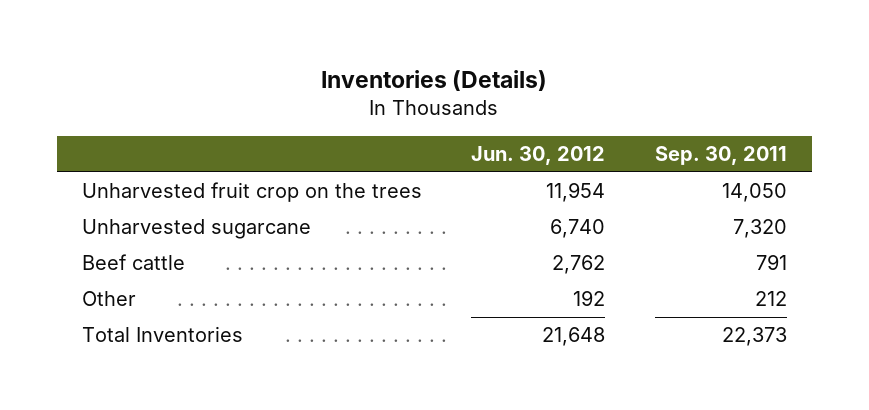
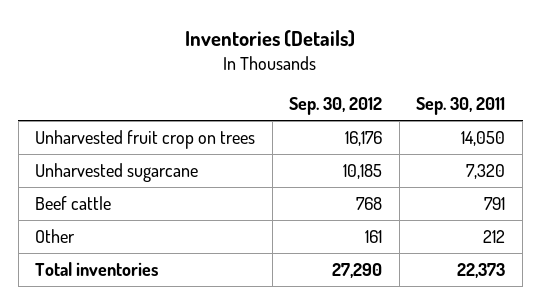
[471,145,606,165] Jun. 30, 2012 -> none
none -> [289,97,383,116] Sep. 30, 2012
[81,182,422,203] Unharvested fruit crop on the trees -> [35,129,256,149] Unharvested fruit crop on trees
[81,326,243,343] Total Inventories -> [35,261,159,276] Total inventories

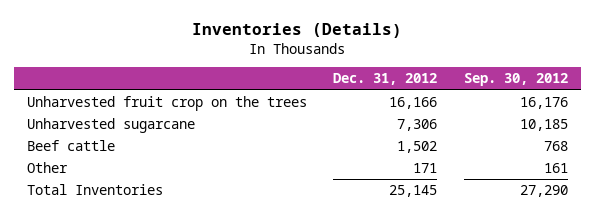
[416,97,506,116] Sep. 30, 2011 -> none
none -> [333,73,438,86] Dec. 31, 2012
[35,129,256,149] Unharvested fruit crop on trees -> [26,96,307,112] Unharvested fruit crop on the trees
[35,261,159,276] Total inventories -> [26,184,163,196] Total Inventories

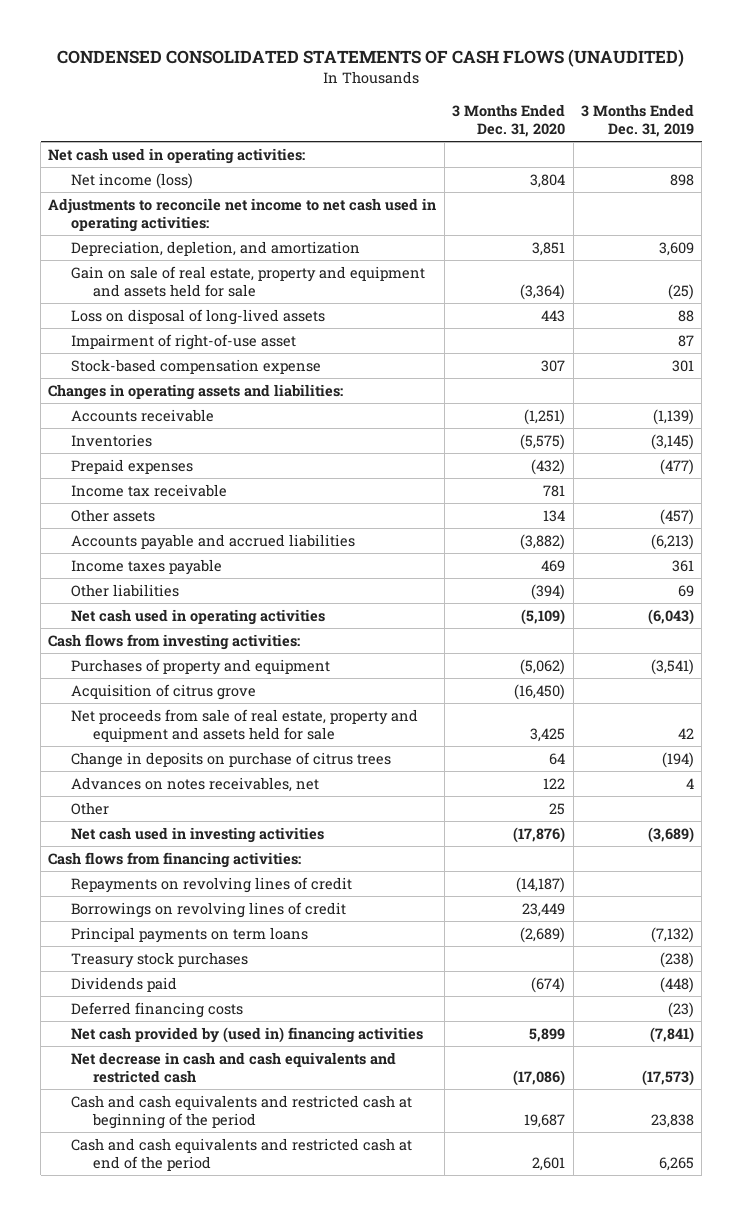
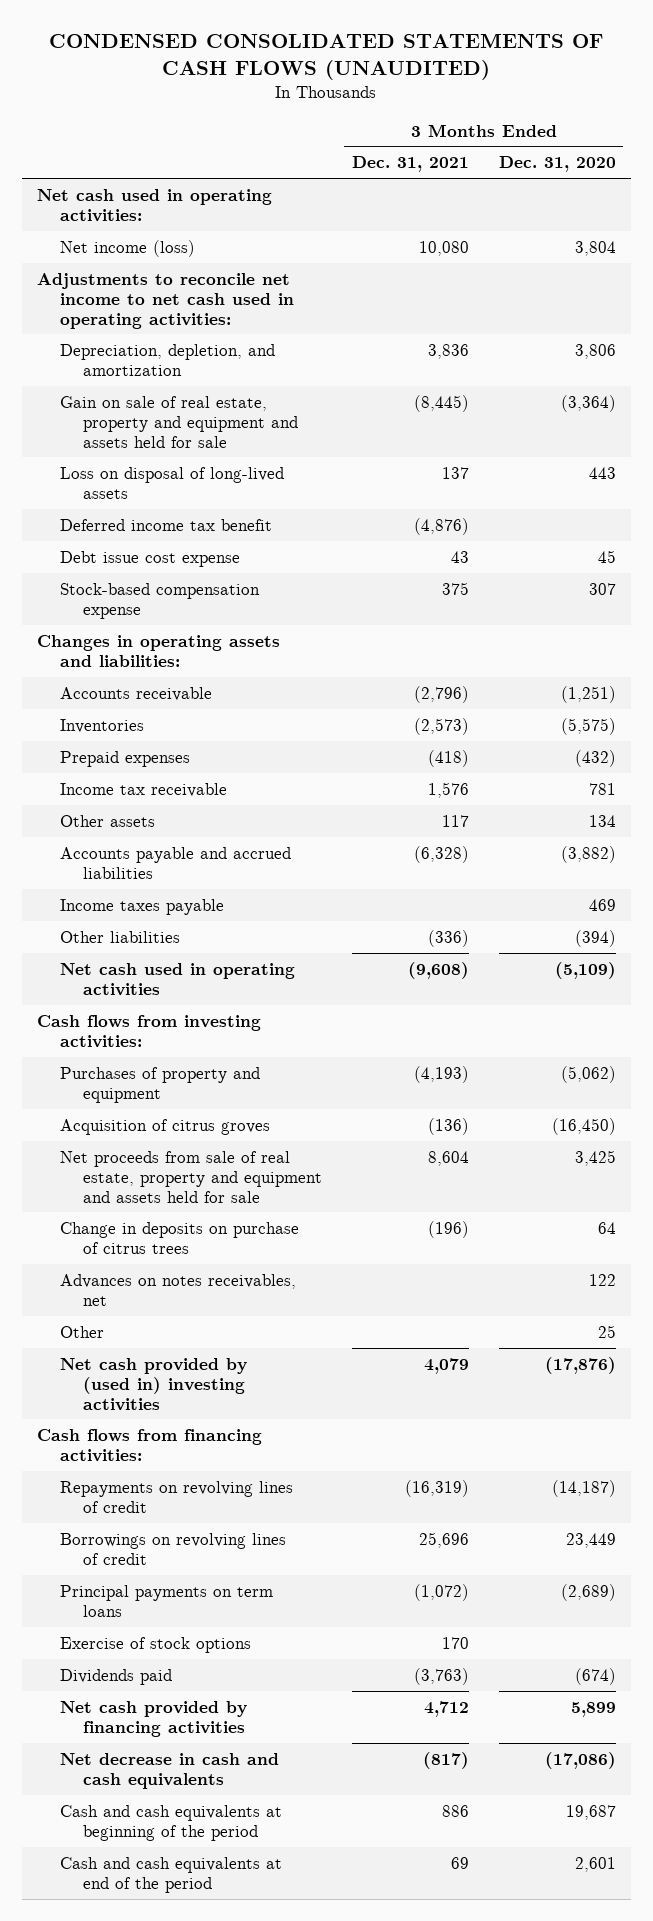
[580,103,694,138] 3 Months Ended Dec. 31, 2019 -> none
none -> [351,156,469,173] Dec. 31, 2021
[532,241,566,256] 3,851 -> [574,343,616,359] 3,806
[70,333,296,350] Impairment of right-of-use asset -> none
none -> [59,518,272,531] Deferred income tax benefit
none -> [59,550,240,567] Debt issue cost expense
[70,683,256,700] Acquisition of citrus grove -> [59,1118,270,1135] Acquisition of citrus groves
[70,826,324,843] Net cash used in investing activities -> [59,1357,247,1411] Net cash provided by (used in) investing activities
[70,951,248,968] Treasury stock purchases -> none
none -> [59,1636,251,1653] Exercise of stock options
[70,1001,243,1018] Deferred financing costs -> none
[70,1026,423,1043] Net cash provided by (used in) financing activities -> [59,1700,247,1737] Net cash provided by financing activities
[70,1051,396,1084] Net decrease in cash and cash equivalents and restricted cash -> [59,1752,279,1789] Net decrease in cash and cash equivalents
[70,1094,412,1130] Cash and cash equivalents and restricted cash at beginning of the period -> [59,1804,282,1841] Cash and cash equivalents at beginning of the period
[70,1137,412,1172] Cash and cash equivalents and restricted cash at end of the period -> [59,1856,282,1893] Cash and cash equivalents at end of the period

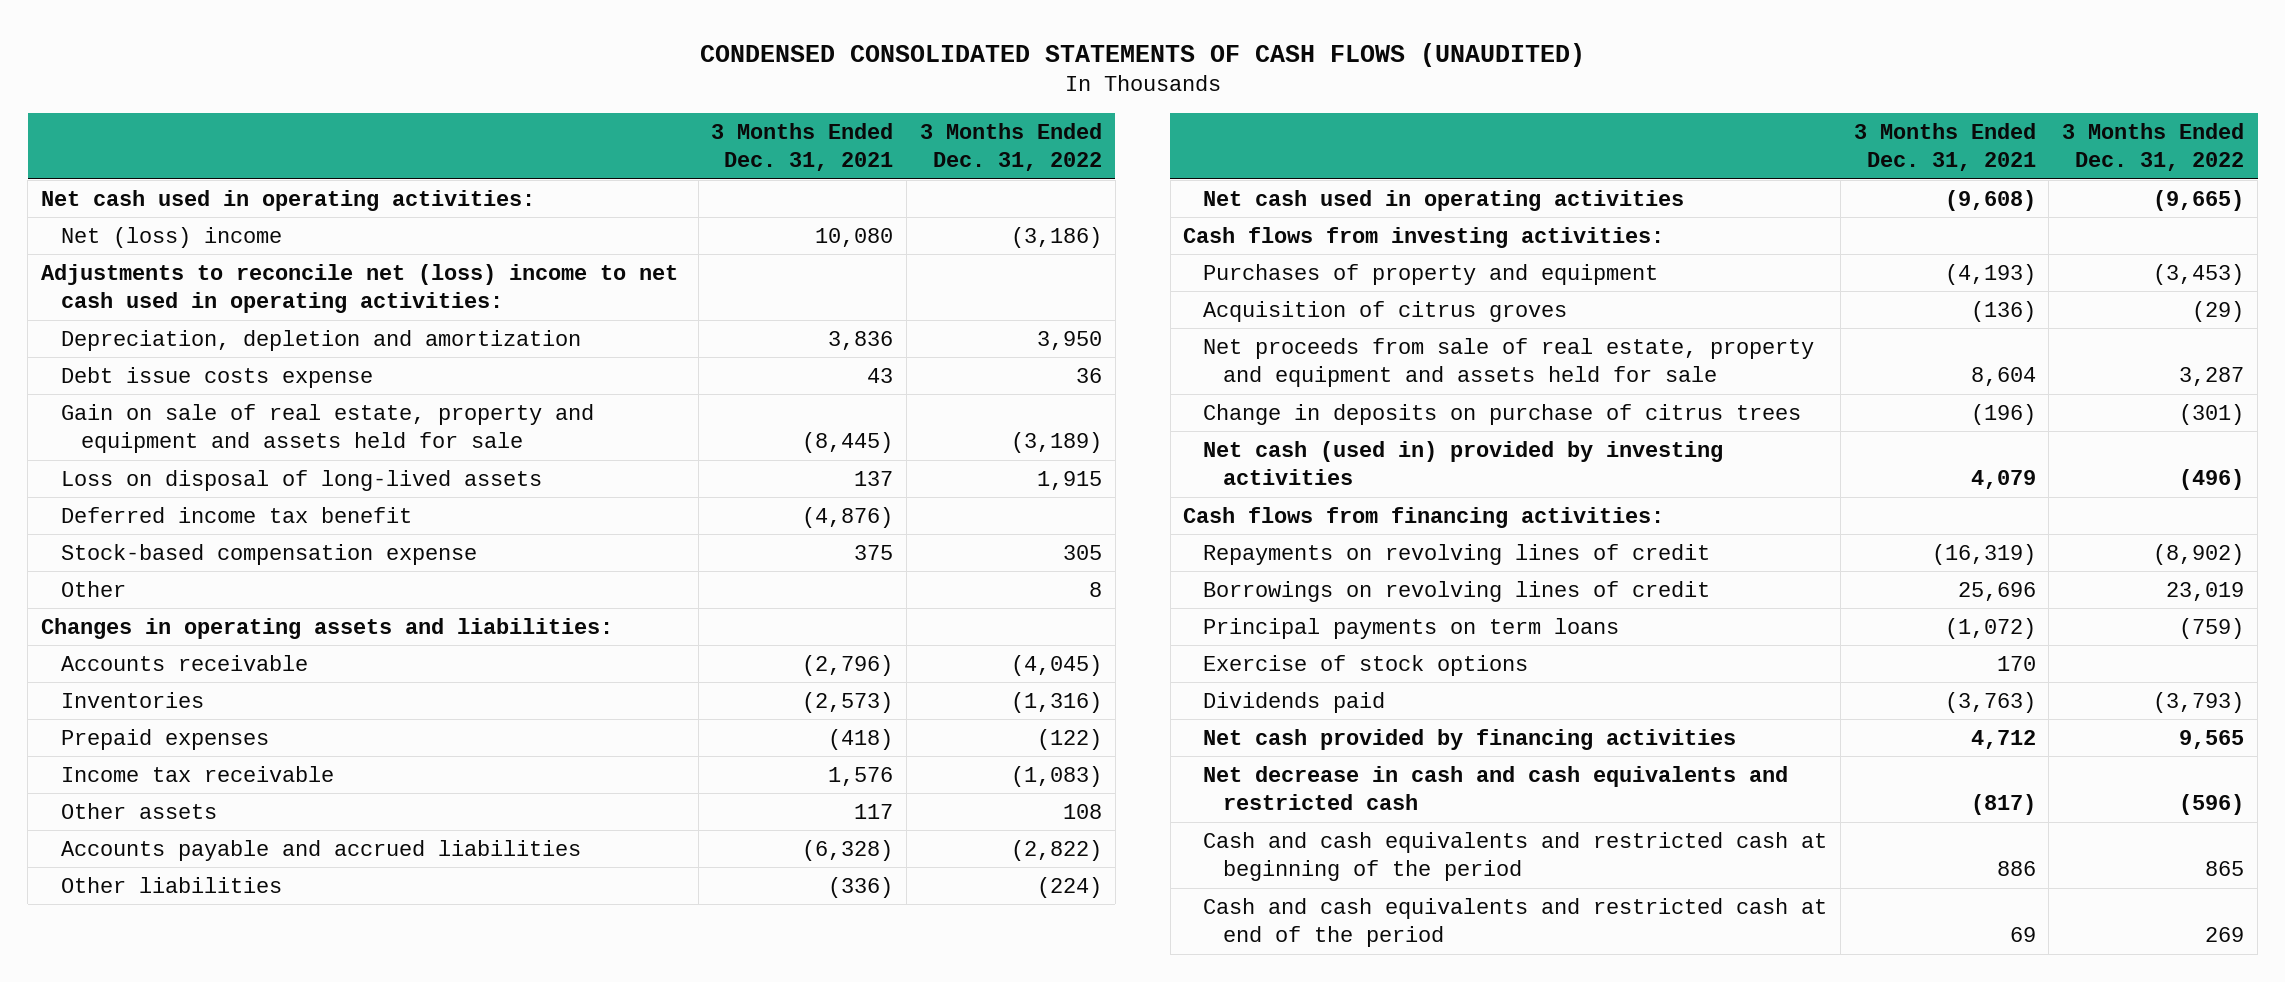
[498,156,616,173] Dec. 31, 2020 -> none
none -> [920,122,1103,172] 3 Months Ended Dec. 31, 2022
[59,239,195,257] Net income (loss) -> [60,226,282,248] Net (loss) income
[36,272,294,329] Adjustments to reconcile net income to net cash used in operating activities: -> [41,263,679,314] Adjustments to reconcile net (loss) income to net cash used in operating activities:
[59,343,275,376] Depreciation, depletion, and amortization -> [60,329,581,351] Depreciation, depletion and amortization
none -> [60,366,373,388] Debt issue costs expense
[59,550,240,567] Debt issue cost expense -> none
[59,1325,104,1338] Other -> [60,580,126,597] Other
[59,898,224,915] Income taxes payable -> none
[59,1273,296,1306] Advances on notes receivables, net -> none
[59,1357,247,1411] Net cash provided by (used in) investing activities -> [1203,440,1724,486] Net cash (used in) provided by investing activities
[59,1752,279,1789] Net decrease in cash and cash equivalents -> [1203,765,1789,811] Net decrease in cash and cash equivalents and restricted cash
[59,1804,282,1841] Cash and cash equivalents at beginning of the period -> [1203,831,1828,882] Cash and cash equivalents and restricted cash at beginning of the period
[59,1856,282,1893] Cash and cash equivalents at end of the period -> [1203,897,1828,948] Cash and cash equivalents and restricted cash at end of the period

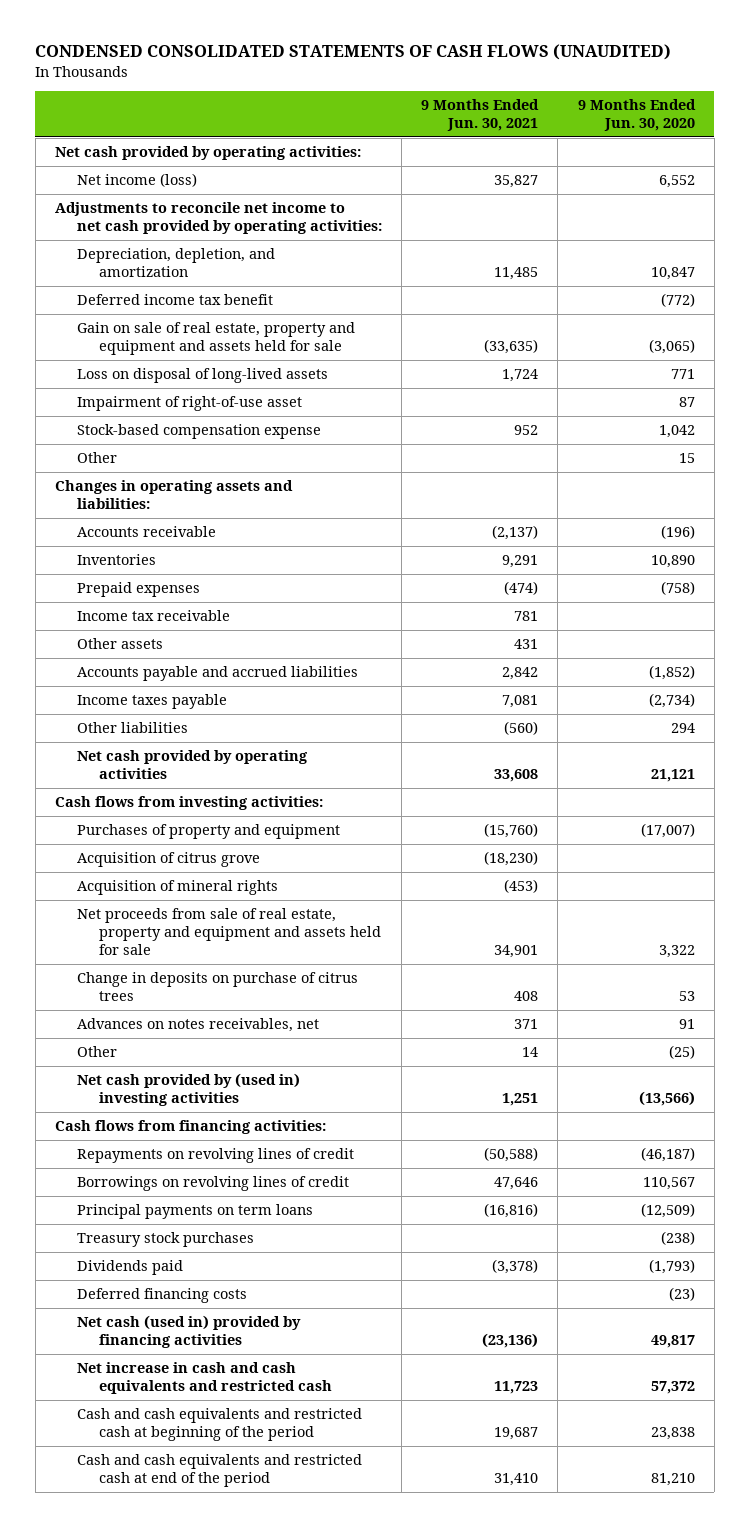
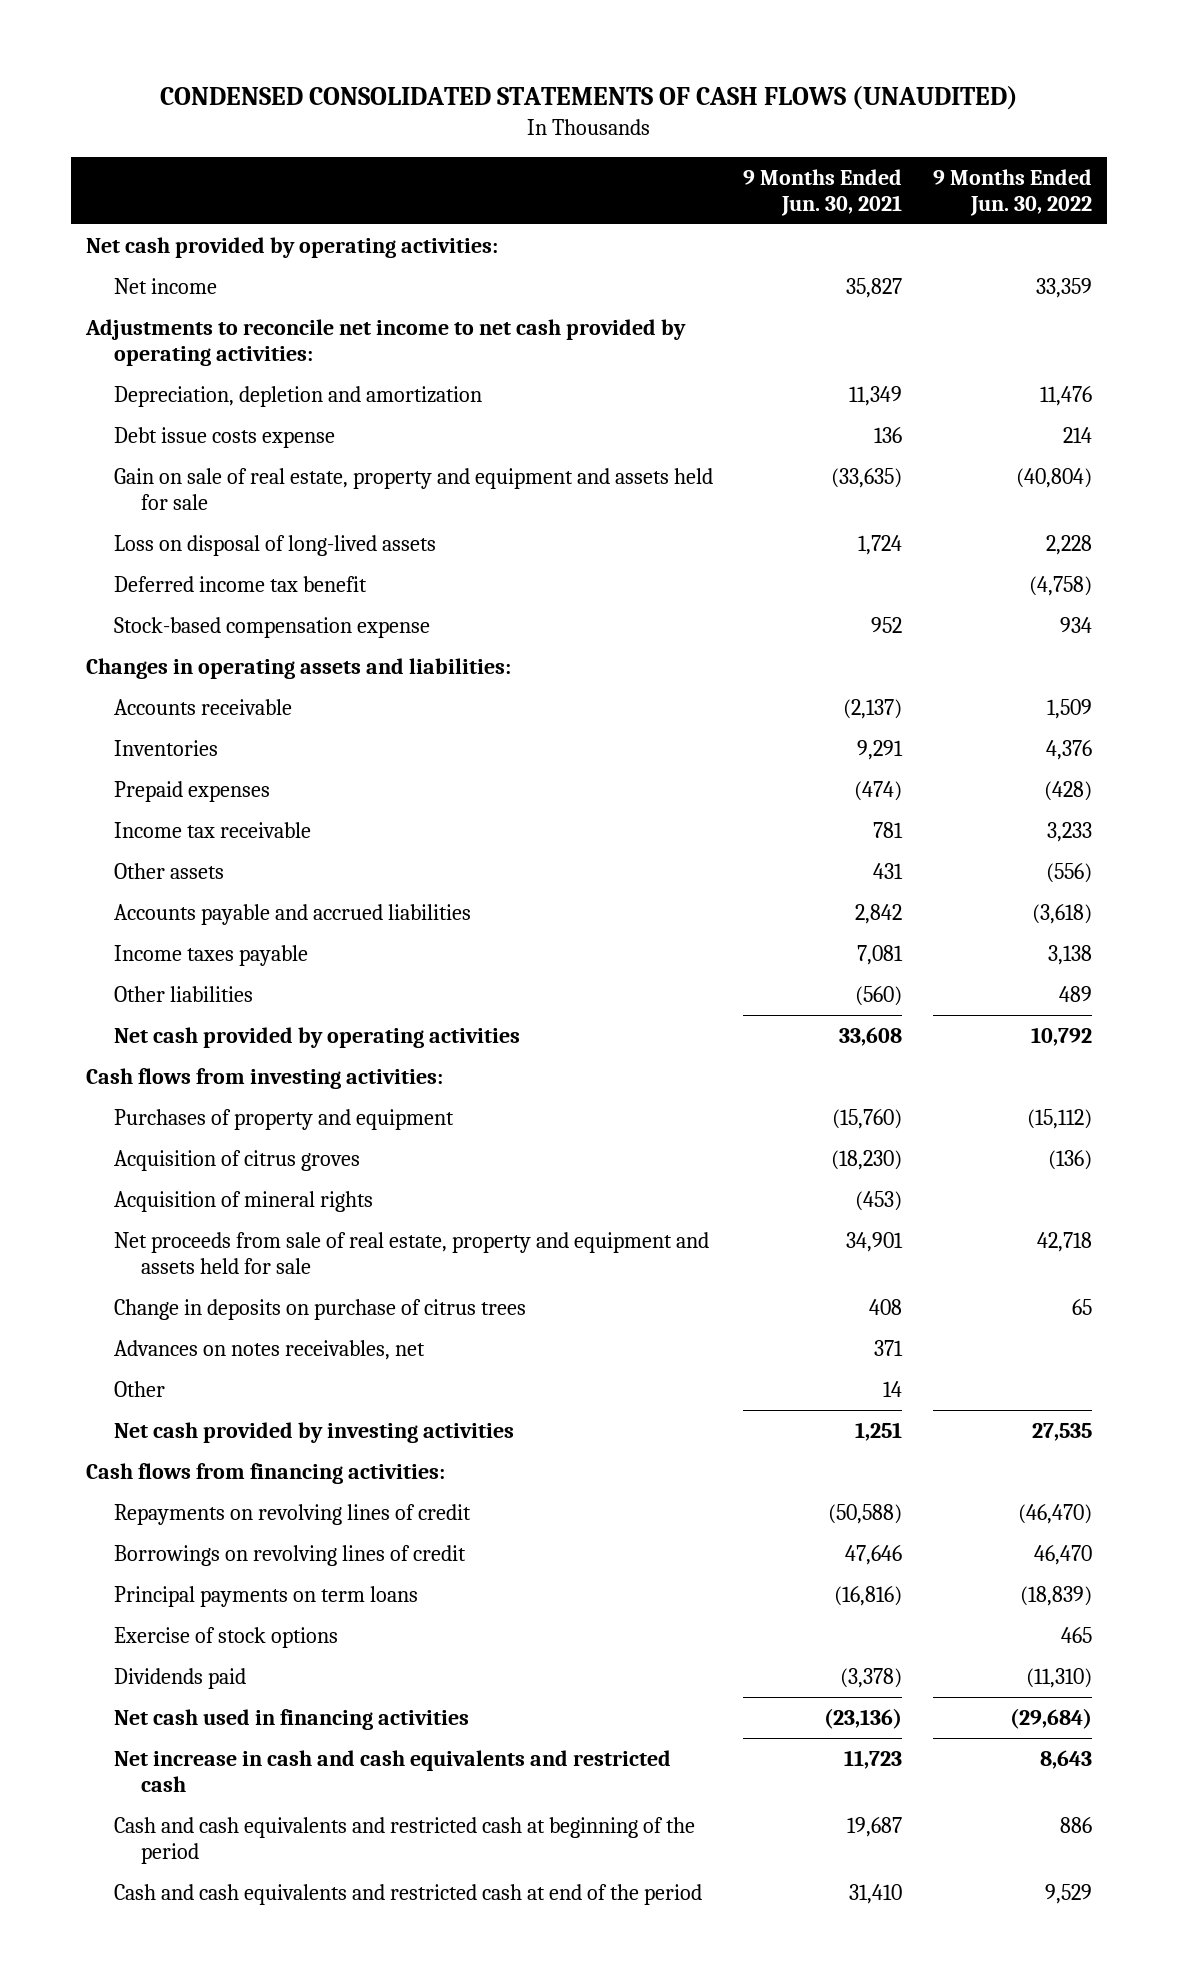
[577,99,696,132] 9 Months Ended Jun. 30, 2020 -> none
none -> [932,169,1092,216] 9 Months Ended Jun. 30, 2022
[76,173,197,188] Net income (loss) -> [113,278,217,295] Net income
[76,248,275,278] Depreciation, depletion, and amortization -> [113,386,482,408] Depreciation, depletion and amortization
[494,267,539,281] 11,485 -> [849,386,903,407] 11,349
none -> [113,427,335,449] Debt issue costs expense
[76,396,302,412] Impairment of right-of-use asset -> none
[76,294,273,306] Deferred income tax benefit -> [113,576,367,593] Deferred income tax benefit
[76,452,117,464] Other -> none
[76,852,260,868] Acquisition of citrus grove -> [113,1150,360,1172] Acquisition of citrus groves
[76,1073,300,1107] Net cash provided by (used in) investing activities -> [113,1422,514,1444] Net cash provided by investing activities
[76,1232,254,1248] Treasury stock purchases -> none
none -> [113,1627,338,1649] Exercise of stock options
[76,1288,247,1304] Deferred financing costs -> none
[76,1315,301,1349] Net cash (used in) provided by financing activities -> [113,1709,469,1731] Net cash used in financing activities

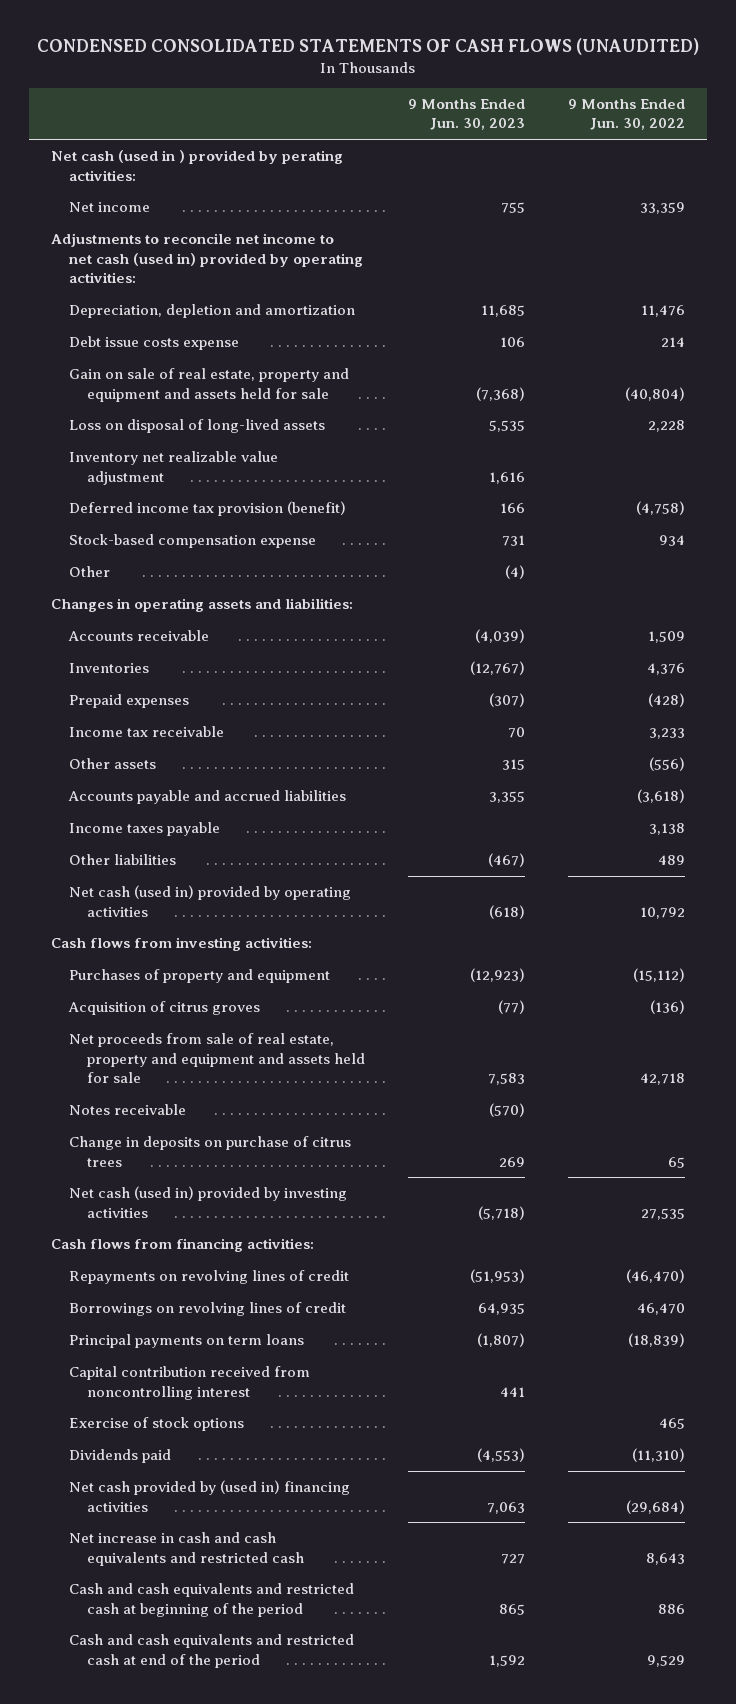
[743,169,903,216] 9 Months Ended Jun. 30, 2021 -> none
none -> [407,98,525,131] 9 Months Ended Jun. 30, 2023
[86,237,499,259] Net cash provided by operating activities: -> [50,149,343,181] Net cash (used in ) provided by perating activities:
[85,319,687,366] Adjustments to reconcile net income to net cash provided by operating activities: -> [50,232,363,284] Adjustments to reconcile net income to net cash (used in) provided by operating activities:
none -> [68,450,278,485] Inventory net realizable value adjustment
[113,576,367,593] Deferred income tax benefit -> [68,500,346,516] Deferred income tax provision (benefit)
[113,1381,165,1398] Other -> [68,565,110,577] Other
[113,1027,520,1049] Net cash provided by operating activities -> [68,884,351,917] Net cash (used in) provided by operating activities
[113,1191,373,1213] Acquisition of mineral rights -> none
none -> [68,1103,186,1115] Notes receivable
[113,1340,425,1361] Advances on notes receivables, net -> none
[113,1422,514,1444] Net cash provided by investing activities -> [68,1185,347,1218] Net cash (used in) provided by investing activities
none -> [68,1365,310,1400] Capital contribution received from noncontrolling interest
[113,1709,469,1731] Net cash used in financing activities -> [68,1479,350,1512] Net cash provided by (used in) financing activities

